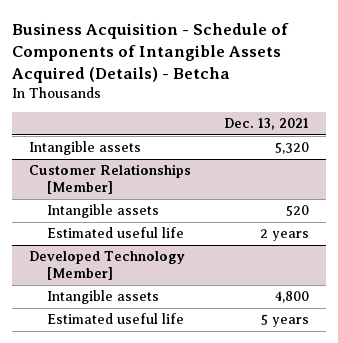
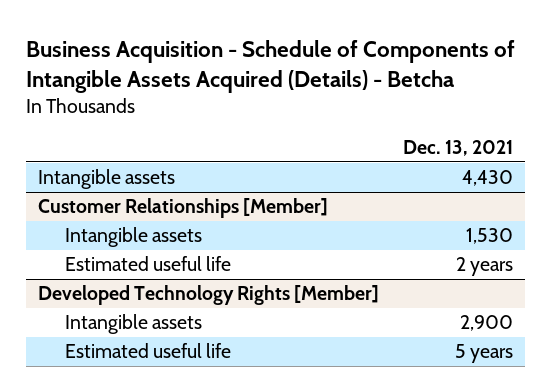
[275,142,310,155] 5,320 -> [462,170,514,187] 4,430
[286,205,310,217] 520 -> [466,228,514,245] 1,530
[29,251,186,281] Developed Technology [Member] -> [38,285,380,306] Developed Technology Rights [Member]
[275,291,310,304] 4,800 -> [460,315,514,332] 2,900

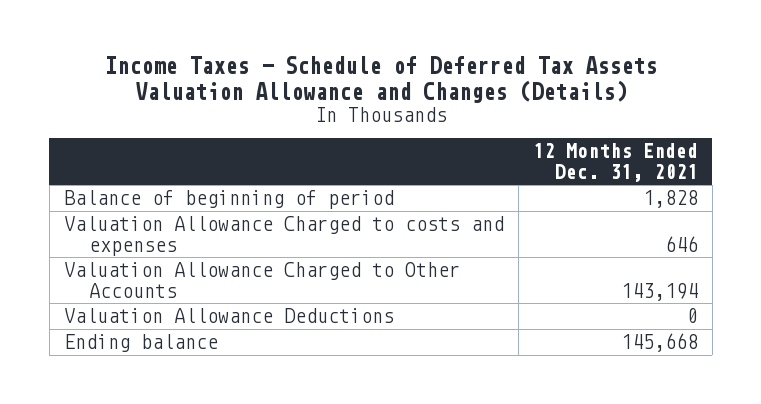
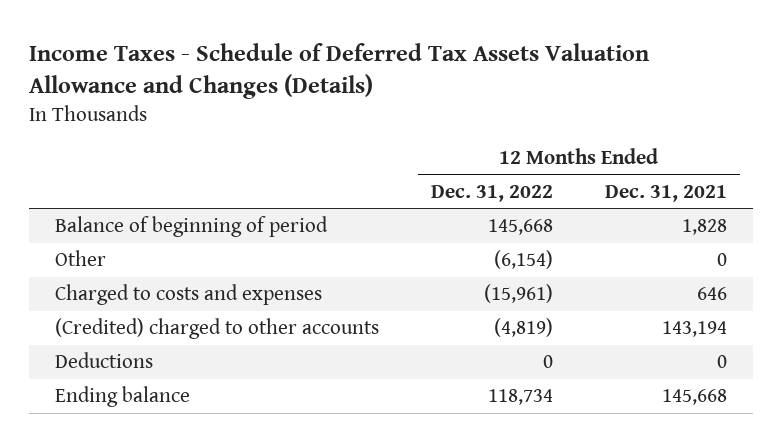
none -> [431,184,554,202] Dec. 31, 2022
none -> [54,250,106,267] Other
[63,216,504,256] Valuation Allowance Charged to costs and expenses -> [54,284,322,306] Charged to costs and expenses
[63,262,460,298] Valuation Allowance Charged to Other Accounts -> [54,318,379,340] (Credited) charged to other accounts
[63,308,394,324] Valuation Allowance Deductions -> [54,352,153,369] Deductions

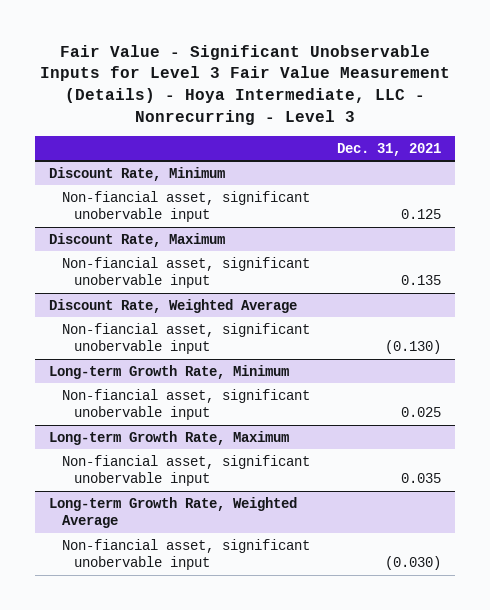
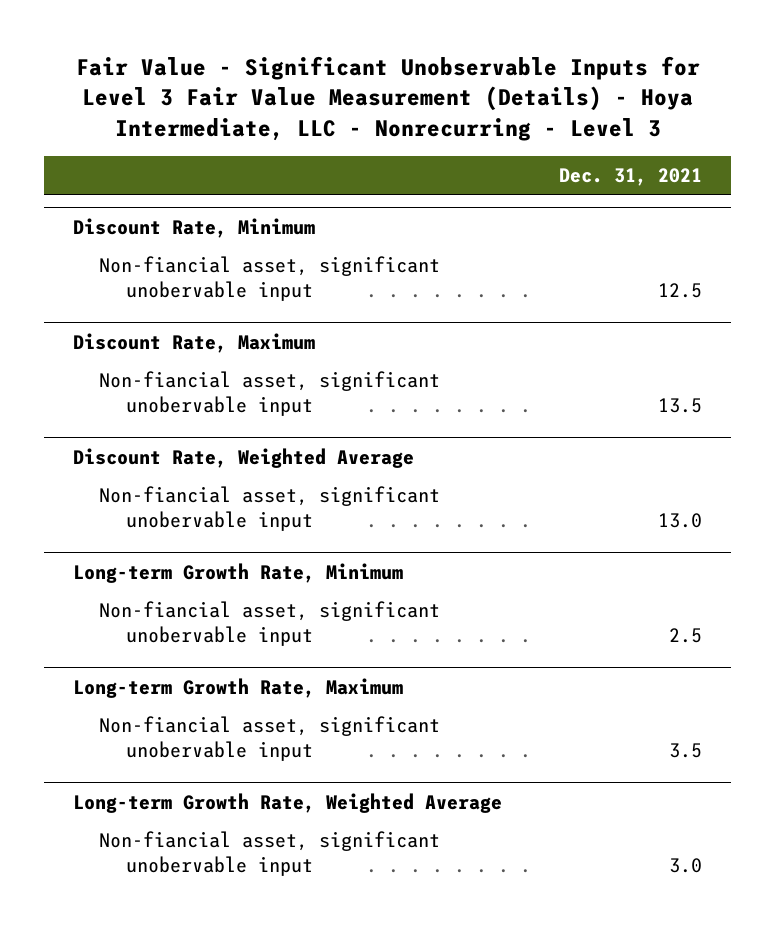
[401,209,442,220] 0.125 -> [658,283,703,299] 12.5
[401,275,442,286] 0.135 -> [658,398,703,414] 13.5
[385,340,442,355] (0.130) -> [658,513,703,529] 13.0
[401,407,442,418] 0.025 -> [669,628,703,644] 2.5
[401,473,442,484] 0.035 -> [669,743,703,759] 3.5
[385,556,442,571] (0.030) -> [669,858,703,874] 3.0

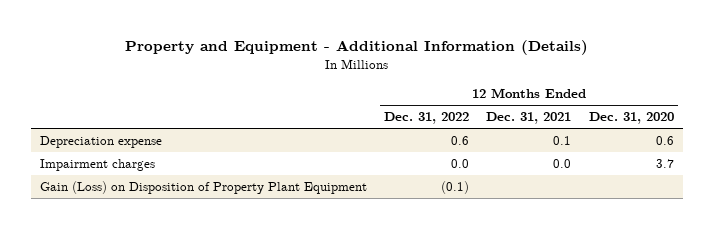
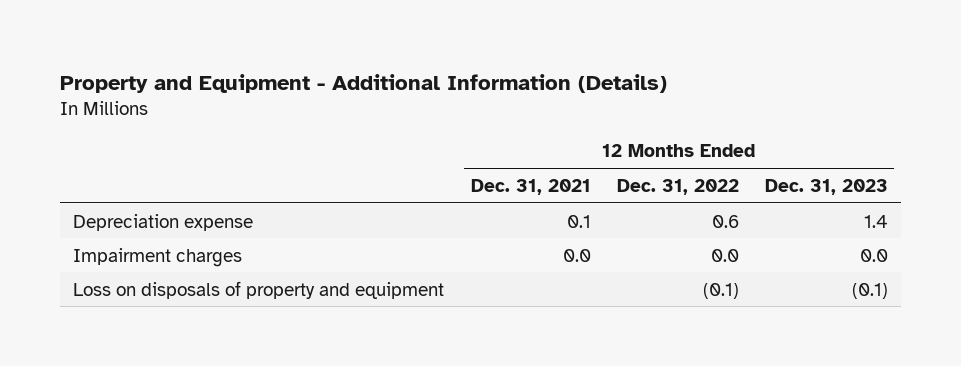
[588,112,674,125] Dec. 31, 2020 -> none
none -> [764,178,888,195] Dec. 31, 2023
[39,181,367,195] Gain (Loss) on Disposition of Property Plant Equipment -> [73,280,445,299] Loss on disposals of property and equipment

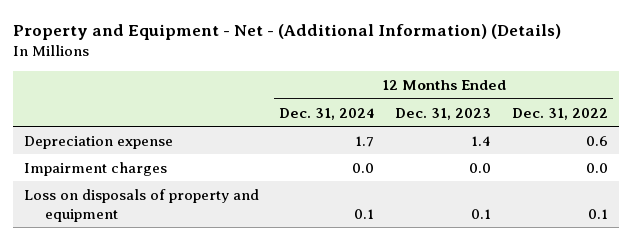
[60,73,668,93] Property and Equipment - Additional Information (Details) -> [13,24,562,41] Property and Equipment - Net - (Additional Information) (Details)
[470,178,591,195] Dec. 31, 2021 -> none
none -> [279,107,375,120] Dec. 31, 2024
[702,282,739,299] (0.1) -> [588,208,609,219] 0.1
[851,282,888,299] (0.1) -> [471,208,492,219] 0.1

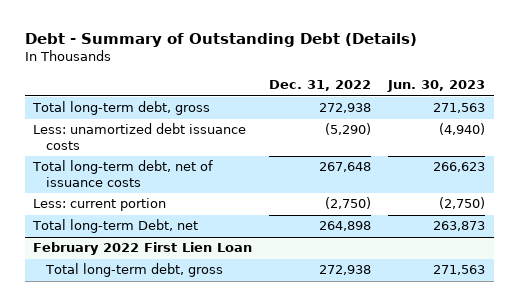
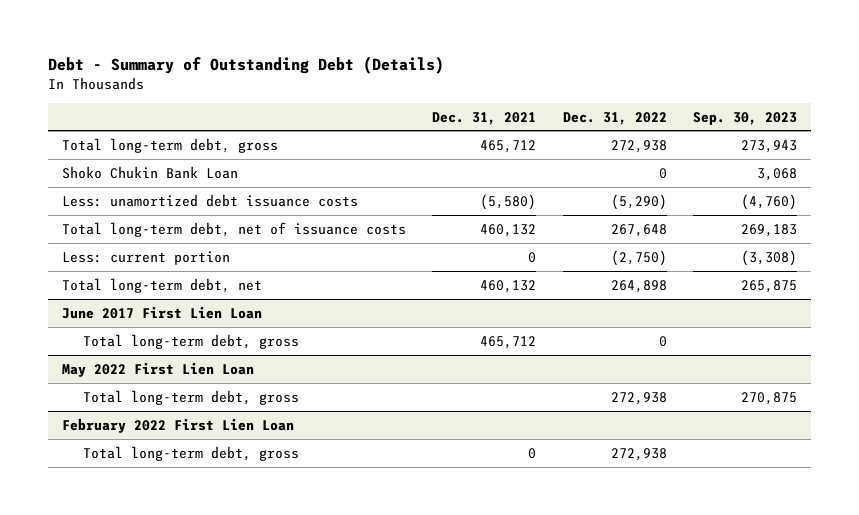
[387,80,486,93] Jun. 30, 2023 -> none
none -> [432,111,537,125] Dec. 31, 2021
none -> [693,111,798,125] Sep. 30, 2023
none -> [61,165,238,179] Shoko Chukin Bank Loan
[32,219,199,234] Total long-term Debt, net -> [61,277,262,293] Total long-term debt, net
none -> [61,305,262,319] June 2017 First Lien Loan
none -> [82,333,299,349] Total long-term debt, gross
none -> [61,361,254,377] May 2022 First Lien Loan
none -> [82,389,299,405] Total long-term debt, gross

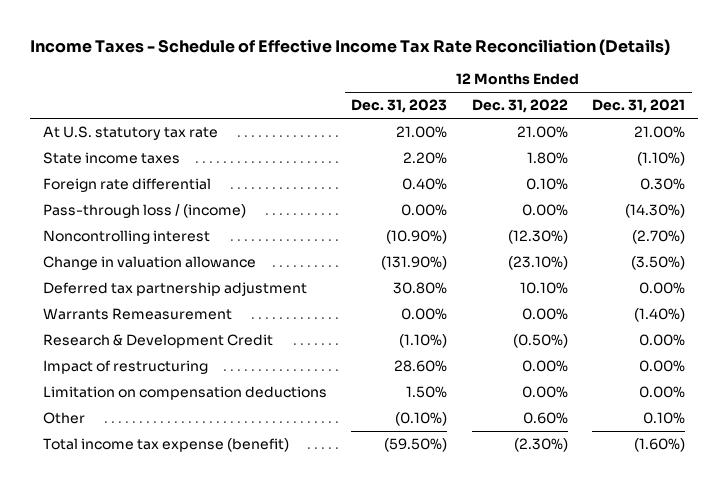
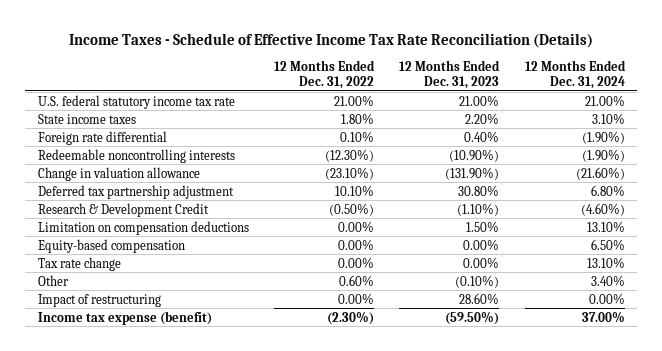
[592,99,686,114] Dec. 31, 2021 -> none
none -> [524,59,626,89] 12 Months Ended Dec. 31, 2024
[42,126,218,141] At U.S. statutory tax rate -> [37,94,235,109] U.S. federal statutory income tax rate
[42,204,246,219] Pass-through loss / (income) -> none
[42,230,210,245] Noncontrolling interest -> [37,148,235,163] Redeemable noncontrolling interests
[42,308,232,321] Warrants Remeasurement -> none
none -> [37,238,185,253] Equity-based compensation
none -> [37,256,121,271] Tax rate change
[42,360,208,375] Impact of restructuring -> [37,293,161,307] Impact of restructuring
[42,438,289,453] Total income tax expense (benefit) -> [37,310,212,325] Income tax expense (benefit)

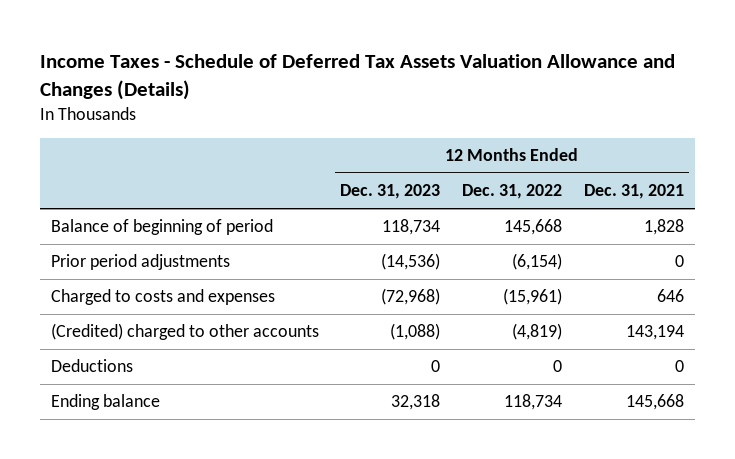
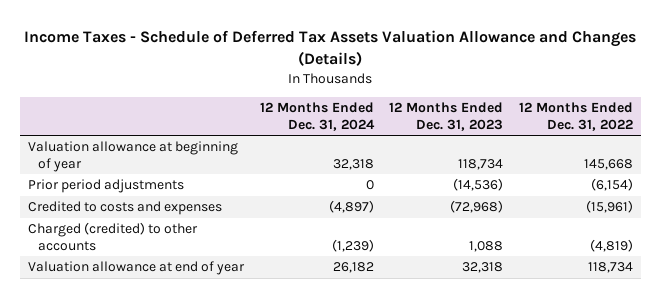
[583,184,684,200] Dec. 31, 2021 -> none
none -> [259,102,375,131] 12 Months Ended Dec. 31, 2024
[50,219,273,236] Balance of beginning of period -> [27,141,238,172] Valuation allowance at beginning of year
[50,359,133,373] Deductions -> none
[50,289,275,306] Charged to costs and expenses -> [27,201,222,216] Credited to costs and expenses
[50,323,319,341] (Credited) charged to other accounts -> [27,222,198,251] Charged (credited) to other accounts
[390,323,441,341] (1,088) -> [469,240,504,252] 1,088
[50,394,160,411] Ending balance -> [27,261,245,276] Valuation allowance at end of year

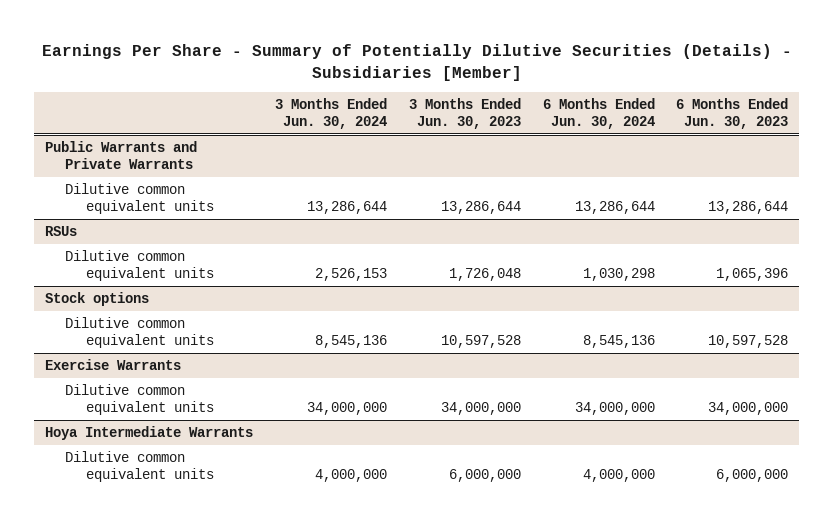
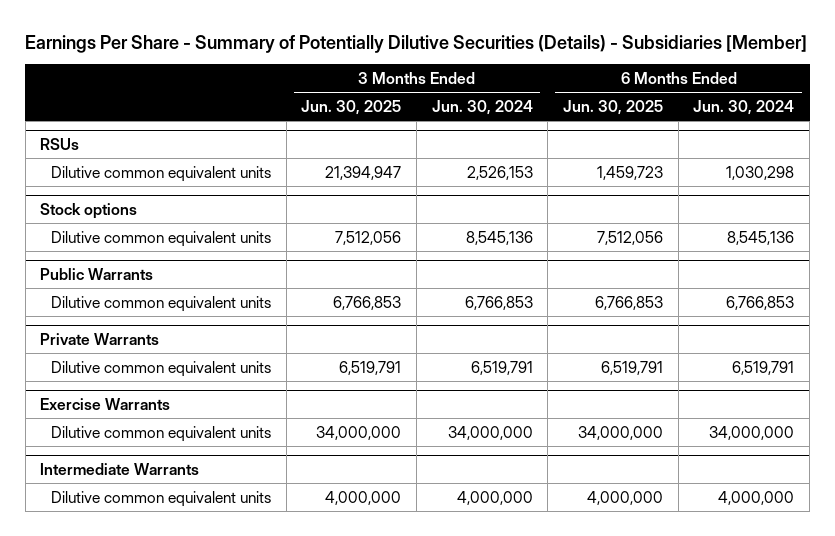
[408,97,521,129] 3 Months Ended Jun. 30, 2023 -> none
[676,97,789,129] 6 Months Ended Jun. 30, 2023 -> none
none -> [301,99,402,115] Jun. 30, 2025
none -> [563,99,664,115] Jun. 30, 2025
[45,141,198,170] Public Warrants and Private Warrants -> none
[65,183,214,215] Dilutive common equivalent units -> none
none -> [40,268,154,281] Public Warrants
none -> [51,295,272,312] Dilutive common equivalent units
none -> [40,333,160,346] Private Warrants
none -> [51,360,272,377] Dilutive common equivalent units
[45,426,254,441] Hoya Intermediate Warrants -> [40,463,200,476] Intermediate Warrants

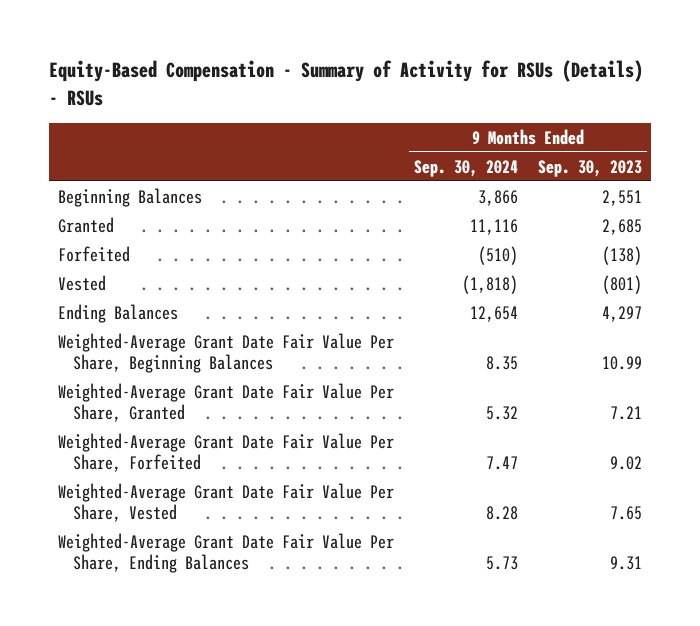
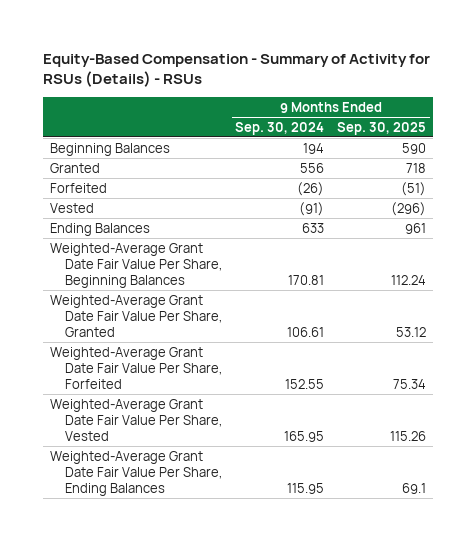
[537,159,642,177] Sep. 30, 2023 -> none
none -> [337,121,427,135] Sep. 30, 2025
[478,189,519,206] 3,866 -> [302,142,324,154] 194
[470,218,519,235] 11,116 -> [299,162,324,173] 556
[478,245,519,265] (510) -> [296,181,324,196] (26)
[462,274,519,294] (1,818) -> [298,201,324,216] (91)
[470,305,519,322] 12,654 -> [301,222,324,233] 633
[486,355,519,370] 8.35 -> [287,274,324,285] 170.81
[486,405,519,420] 5.32 -> [286,326,324,337] 106.61
[486,455,519,470] 7.47 -> [284,378,324,389] 152.55
[486,505,519,520] 8.28 -> [283,430,324,442] 165.95
[486,555,519,570] 5.73 -> [286,482,324,494] 115.95

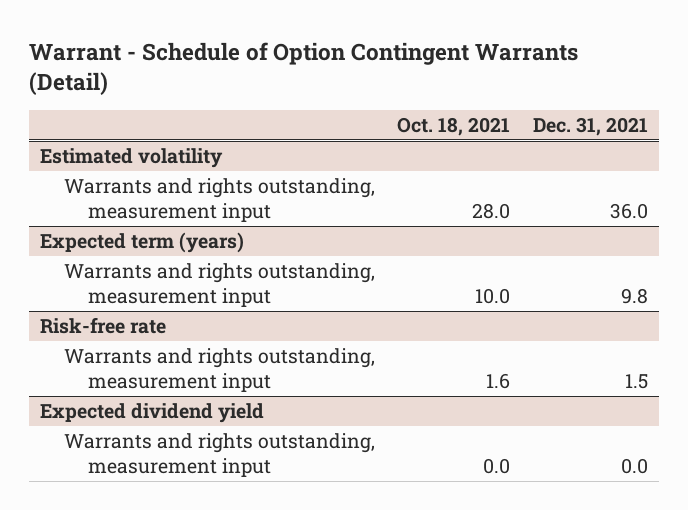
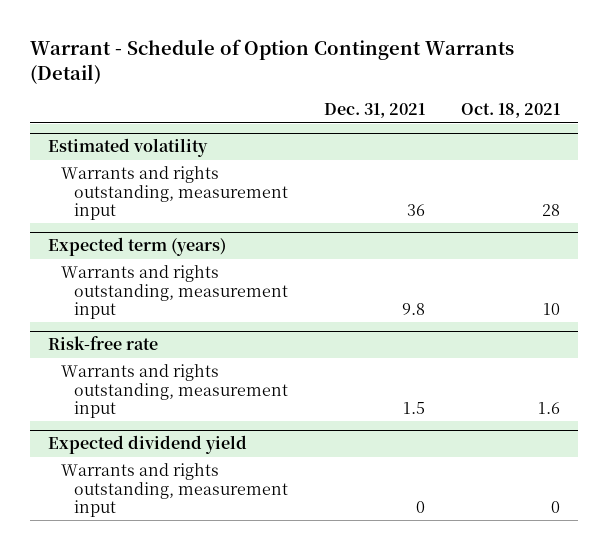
[472,203,511,220] 28.0 -> [542,204,561,217] 28
[609,203,648,220] 36.0 -> [406,204,425,217] 36
[475,288,511,305] 10.0 -> [543,303,561,316] 10
[483,458,511,475] 0.0 -> [551,501,561,514] 0
[620,458,648,475] 0.0 -> [415,501,425,514] 0

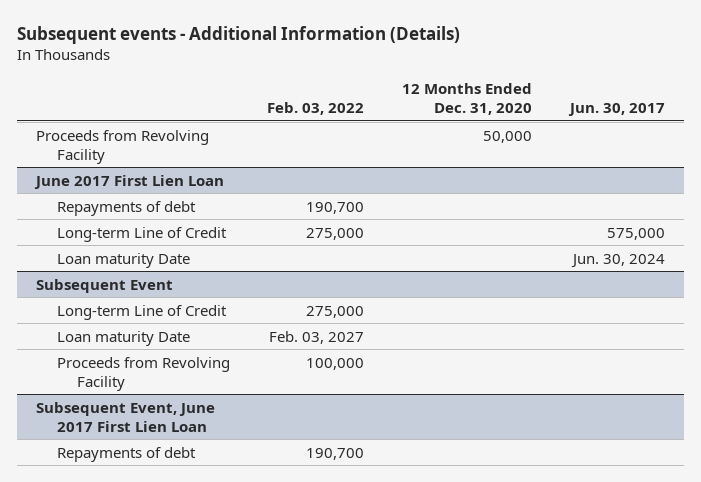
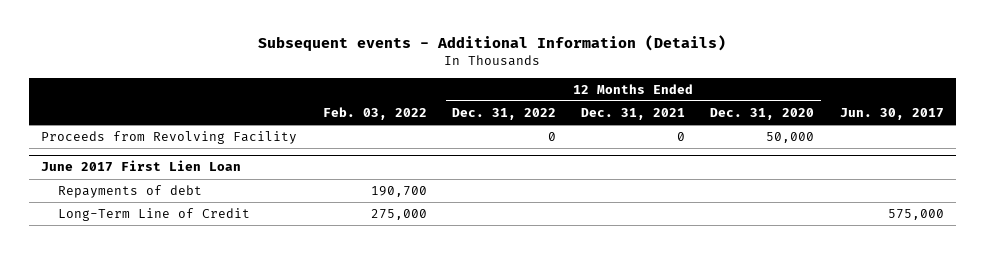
none -> [451,107,556,120] Dec. 31, 2022
none -> [581,107,686,120] Dec. 31, 2021
[56,252,190,268] Loan maturity Date -> none
[36,278,174,293] Subsequent Event -> none
[56,304,227,320] Long-term Line of Credit -> none
[56,330,190,346] Loan maturity Date -> none
[56,356,230,391] Proceeds from Revolving Facility -> none
[36,401,216,432] Subsequent Event, June 2017 First Lien Loan -> none
[56,446,196,462] Repayments of debt -> none
[56,226,227,242] Long-term Line of Credit -> [57,208,250,222] Long-Term Line of Credit

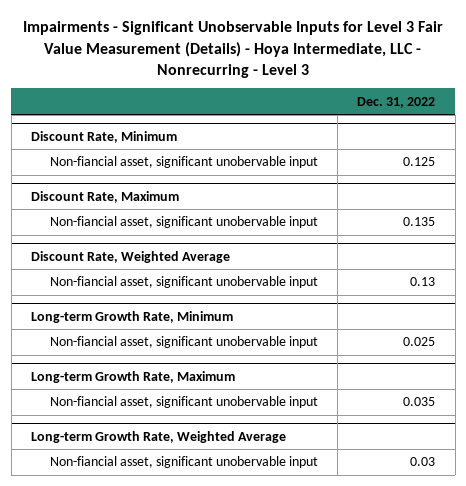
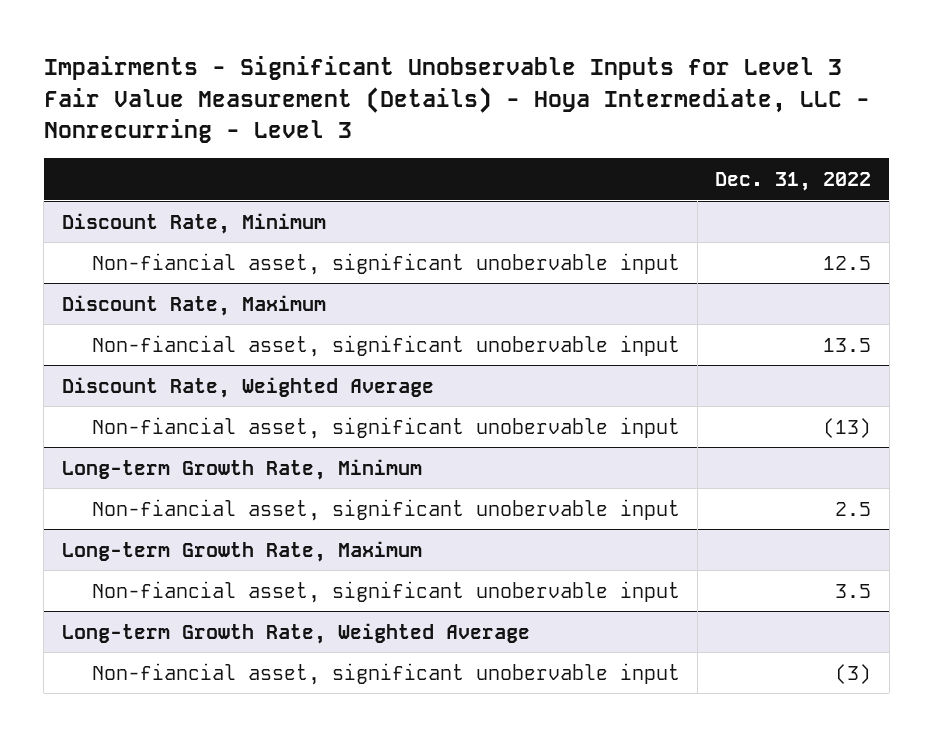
[403,157,436,167] 0.125 -> [823,255,872,270] 12.5
[403,217,436,227] 0.135 -> [823,337,872,352] 13.5
[410,277,436,287] 0.13 -> [823,417,872,438] (13)
[403,337,436,347] 0.025 -> [835,501,872,516] 2.5
[403,397,436,407] 0.035 -> [835,583,872,598] 3.5
[410,457,436,467] 0.03 -> [835,663,872,684] (3)

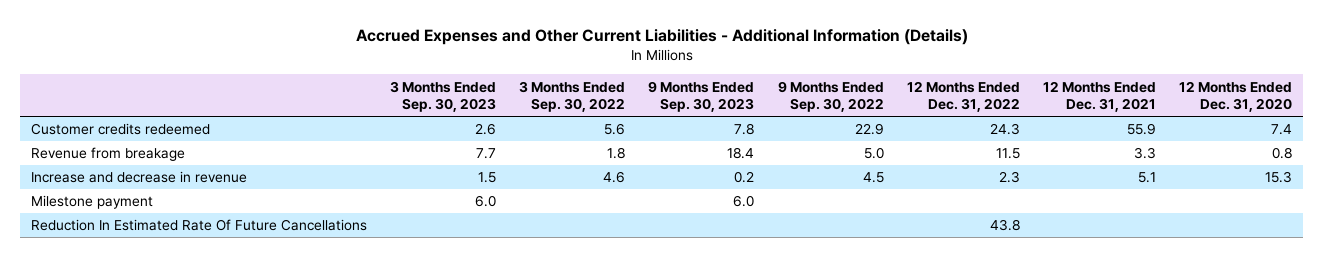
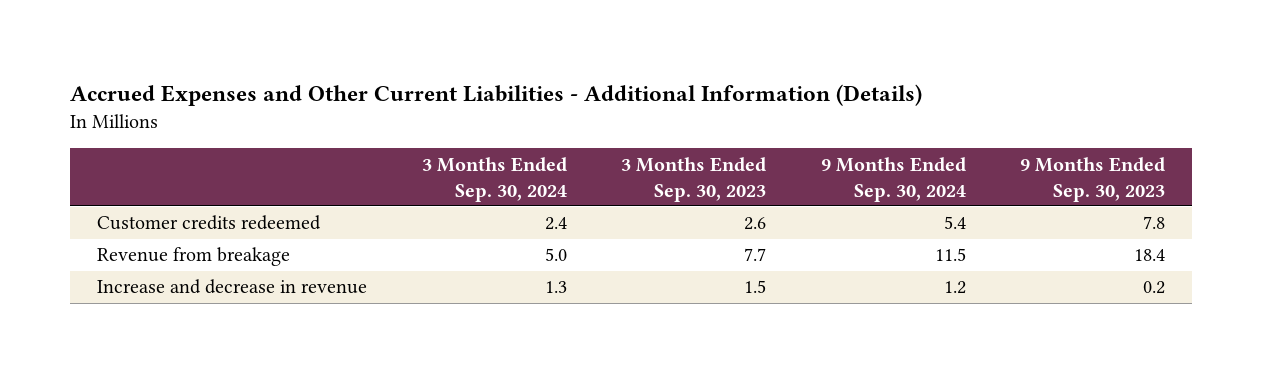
[519,80,626,113] 3 Months Ended Sep. 30, 2022 -> none
[777,80,884,113] 9 Months Ended Sep. 30, 2022 -> none
[906,80,1020,113] 12 Months Ended Dec. 31, 2022 -> none
[1042,80,1156,113] 12 Months Ended Dec. 31, 2021 -> none
[1178,80,1292,113] 12 Months Ended Dec. 31, 2020 -> none
none -> [421,156,567,202] 3 Months Ended Sep. 30, 2024
none -> [820,156,966,202] 9 Months Ended Sep. 30, 2024
[31,195,154,210] Milestone payment -> none
[31,219,368,232] Reduction In Estimated Rate Of Future Cancellations -> none

